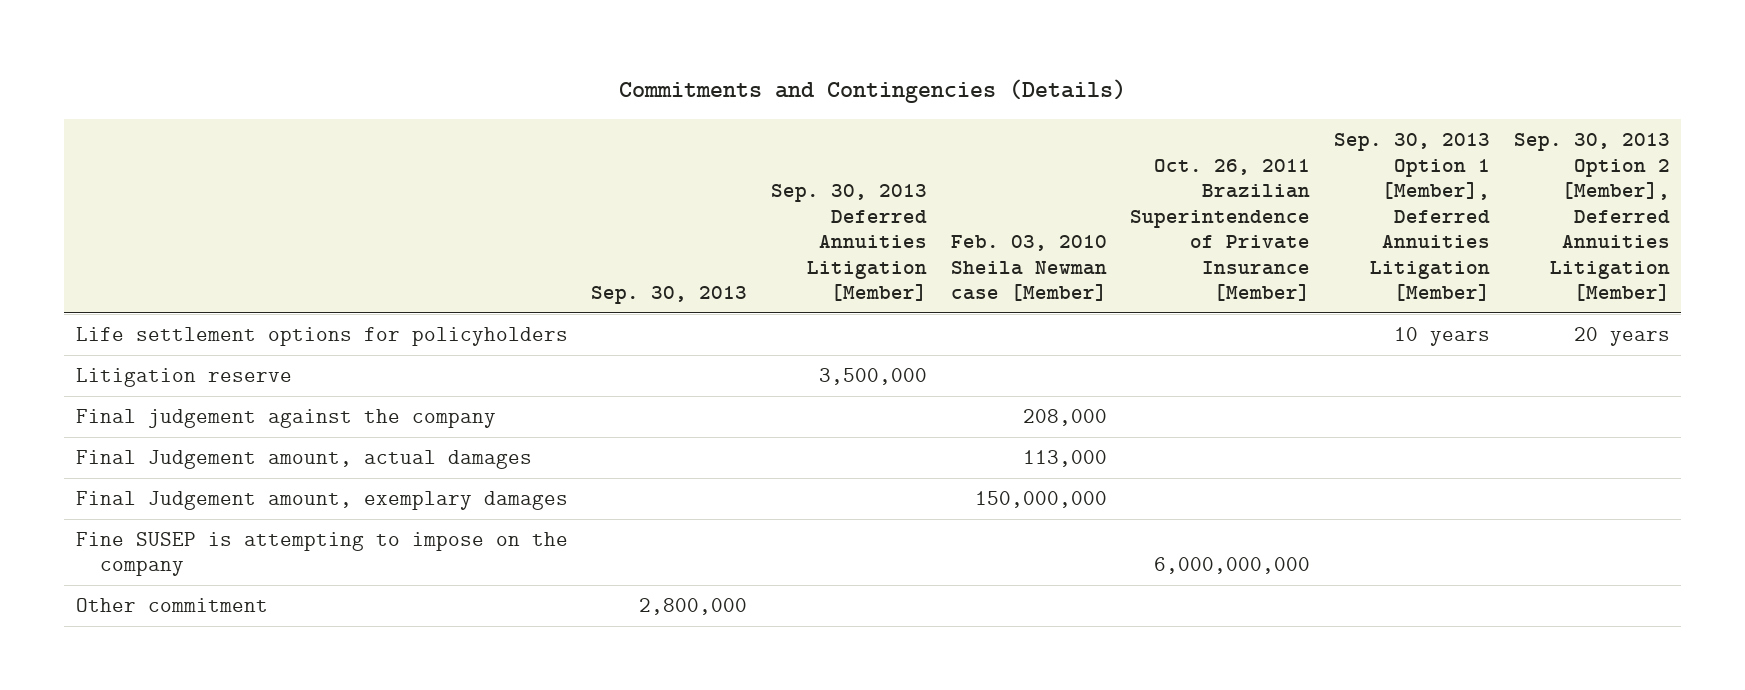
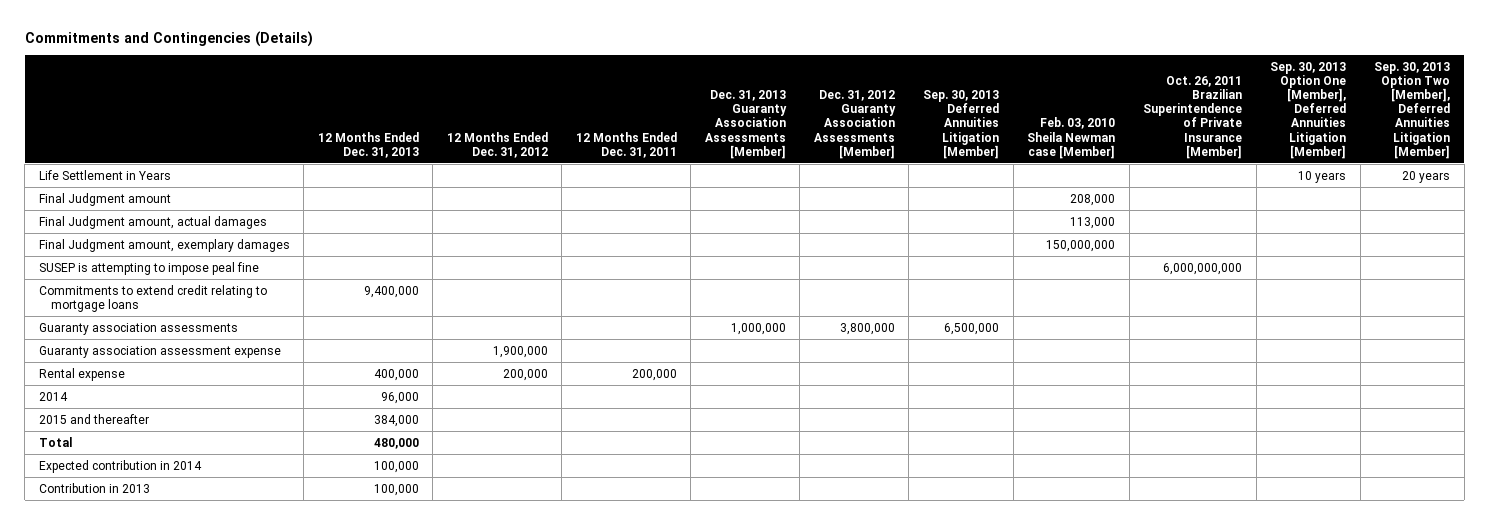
[591,286,748,305] Sep. 30, 2013 -> none
[1333,133,1490,302] Sep. 30, 2013 Option 1 [Member], Deferred Annuities Litigation [Member] -> none
[1513,133,1670,302] Sep. 30, 2013 Option 2 [Member], Deferred Annuities Litigation [Member] -> none
none -> [317,131,419,158] 12 Months Ended Dec. 31, 2013
none -> [446,131,548,158] 12 Months Ended Dec. 31, 2012
none -> [575,131,677,158] 12 Months Ended Dec. 31, 2011
none -> [704,90,787,159] Dec. 31, 2013 Guaranty Association Assessments [Member]
none -> [813,90,896,159] Dec. 31, 2012 Guaranty Association Assessments [Member]
none -> [1270,61,1347,159] Sep. 30, 2013 Option One [Member], Deferred Annuities Litigation [Member]
none -> [1374,61,1451,159] Sep. 30, 2013 Option Two [Member], Deferred Annuities Litigation [Member]
[75,367,292,387] Litigation reserve -> none
[75,326,568,346] Life settlement options for policyholders -> [38,169,171,180] Life Settlement in Years
[75,408,496,428] Final judgement against the company -> [38,192,171,206] Final Judgment amount
[75,449,532,469] Final Judgement amount, actual damages -> [38,215,267,229] Final Judgment amount, actual damages
[75,490,568,510] Final Judgement amount, exemplary damages -> [38,238,290,252] Final Judgment amount, exemplary damages
[75,531,568,577] Fine SUSEP is attempting to impose on the company -> [38,261,259,275] SUSEP is attempting to impose peal fine
[75,597,268,612] Other commitment -> [38,284,267,312] Commitments to extend credit relating to mortgage loans
none -> [38,322,238,335] Guaranty association assessments
none -> [38,345,281,358] Guaranty association assessment expense
none -> [38,367,125,381] Rental expense
none -> [38,391,68,401] 2014
none -> [38,413,149,424] 2015 and thereafter
none -> [38,436,72,447] Total
none -> [38,459,202,473] Expected contribution in 2014
none -> [38,482,150,493] Contribution in 2013

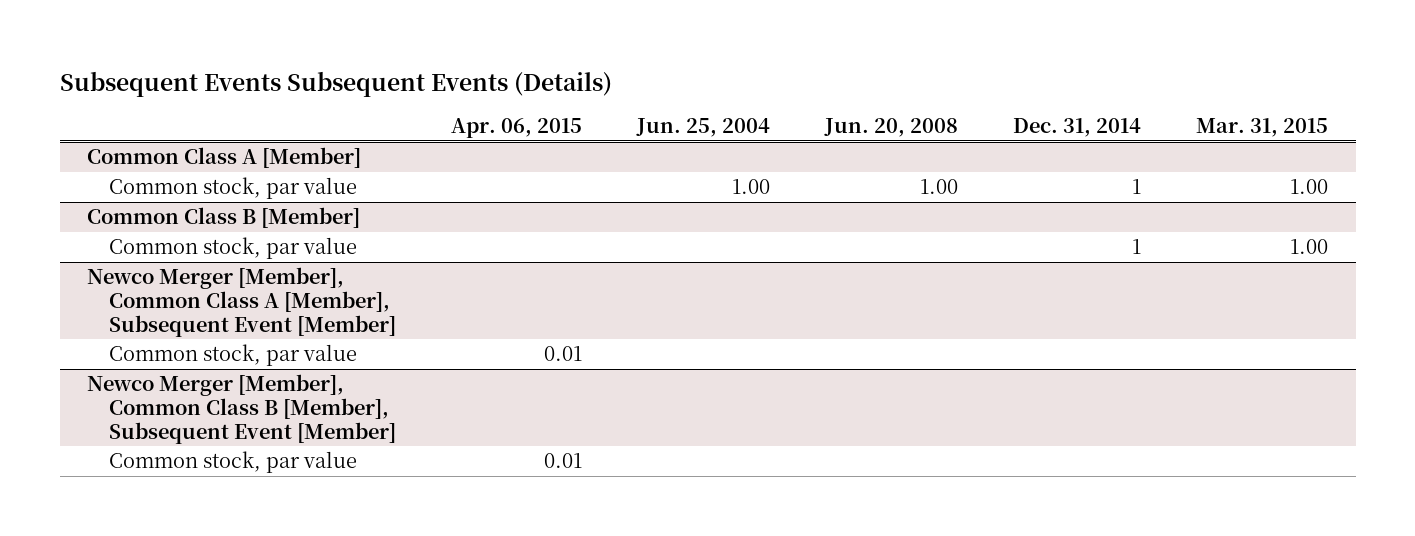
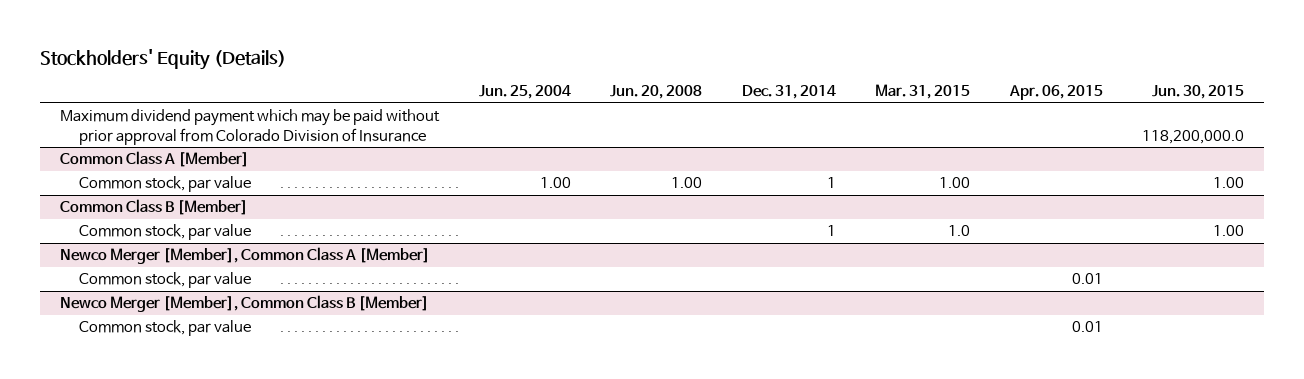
[59,70,612,97] Subsequent Events Subsequent Events (Details) -> [40,48,287,70] Stockholders' Equity (Details)
none -> [1152,85,1245,100] Jun. 30, 2015
none -> [60,109,441,145] Maximum dividend payment which may be paid without prior approval from Colorado Division of Insurance
[1290,239,1329,255] 1.00 -> [948,225,971,237] 1.0
[87,267,397,337] Newco Merger [Member], Common Class A [Member], Subsequent Event [Member] -> [60,247,431,265] Newco Merger [Member], Common Class A [Member]
[87,374,397,444] Newco Merger [Member], Common Class B [Member], Subsequent Event [Member] -> [60,295,430,313] Newco Merger [Member], Common Class B [Member]

